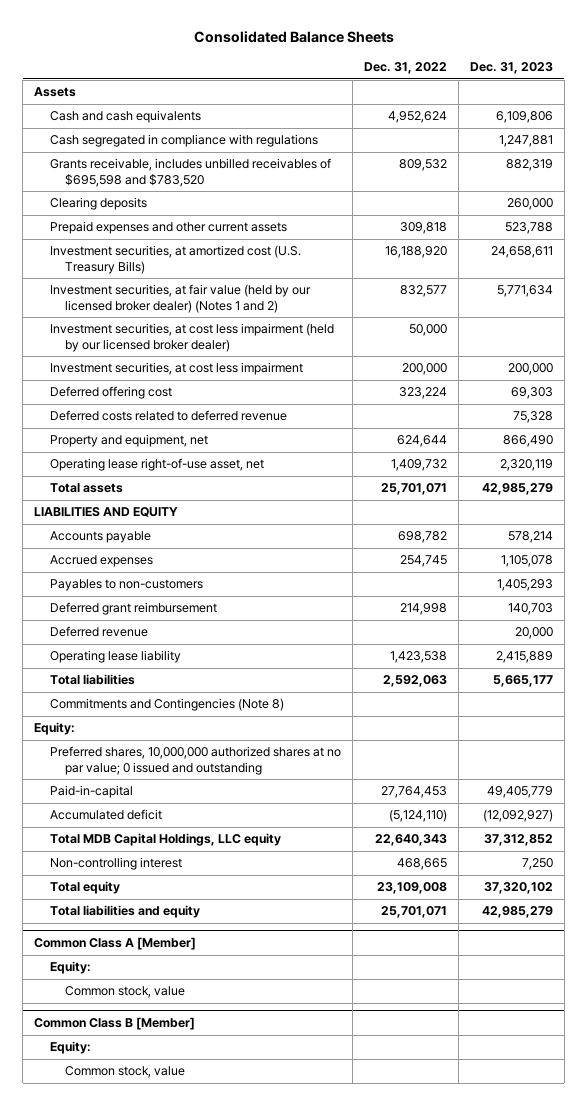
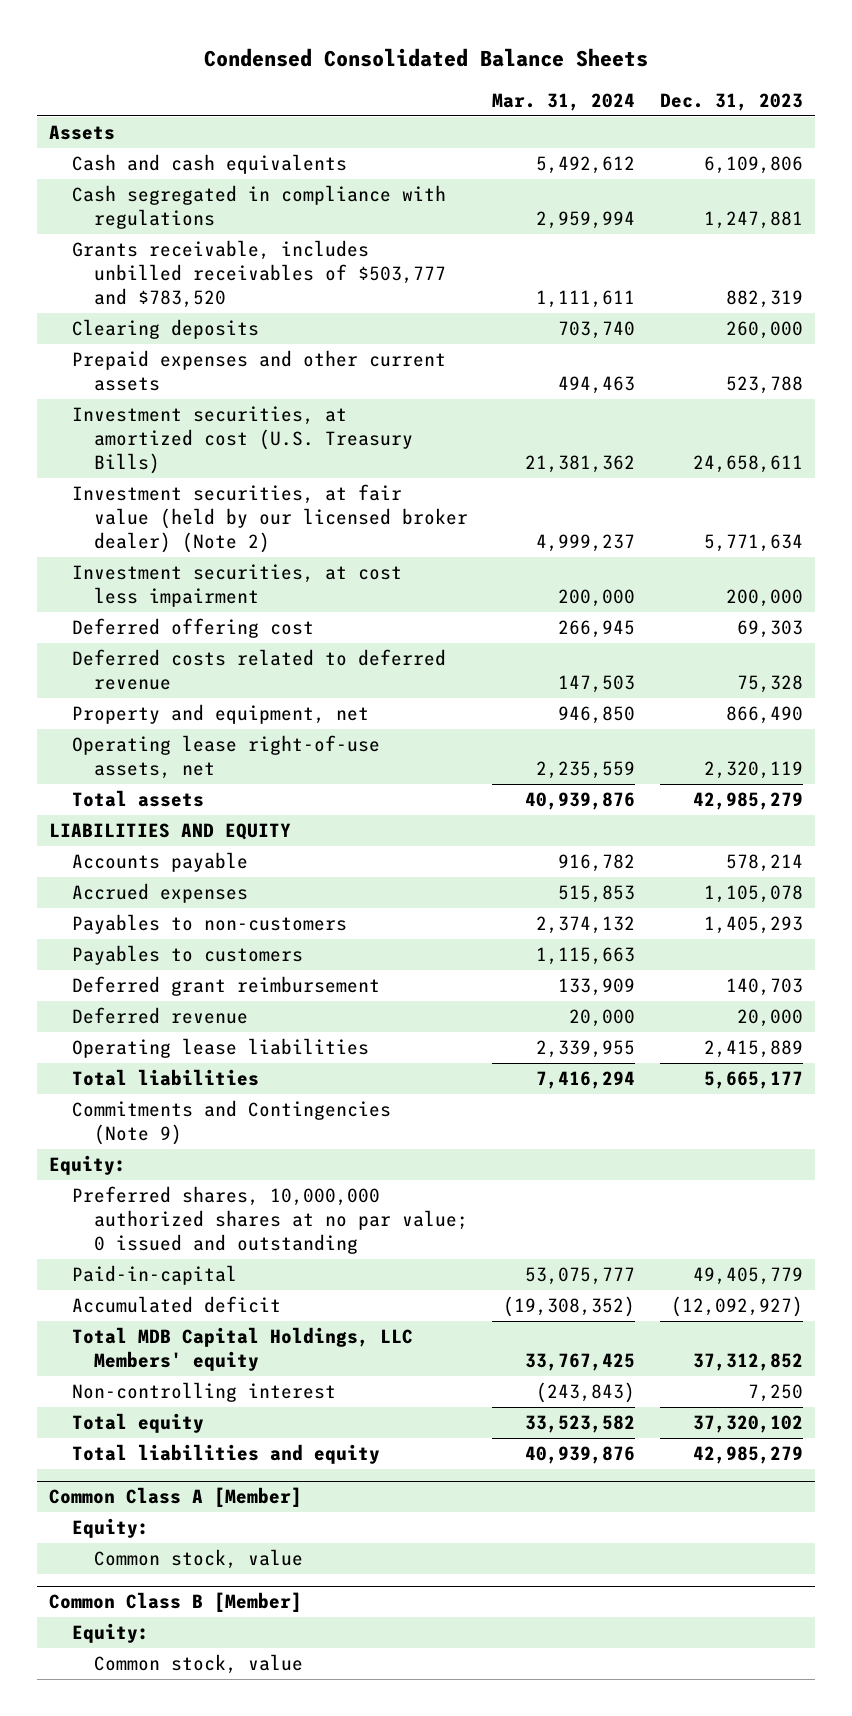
[193,31,394,44] Consolidated Balance Sheets -> [204,48,649,68] Condensed Consolidated Balance Sheets
[363,62,447,75] Dec. 31, 2022 -> none
none -> [492,92,636,111] Mar. 31, 2024
[49,158,331,187] Grants receivable, includes unbilled receivables of $695,598 and $783,520 -> [71,239,446,309] Grants receivable, includes unbilled receivables of $503,777 and $783,520
[49,323,334,352] Investment securities, at cost less impairment (held by our licensed broker dealer) -> none
[49,284,311,313] Investment securities, at fair value (held by our licensed broker dealer) (Notes 1 and 2) -> [71,483,468,554] Investment securities, at fair value (held by our licensed broker dealer) (Note 2)
[49,458,264,472] Operating lease right-of-use asset, net -> [71,734,380,780] Operating lease right-of-use assets, net
none -> [71,944,303,965] Payables to customers
[49,650,181,664] Operating lease liability -> [71,1037,369,1058] Operating lease liabilities
[49,698,284,712] Commitments and Contingencies (Note 8) -> [71,1099,391,1146] Commitments and Contingencies (Note 9)
[49,833,281,847] Total MDB Capital Holdings, LLC equity -> [71,1326,413,1372] Total MDB Capital Holdings, LLC Members' equity

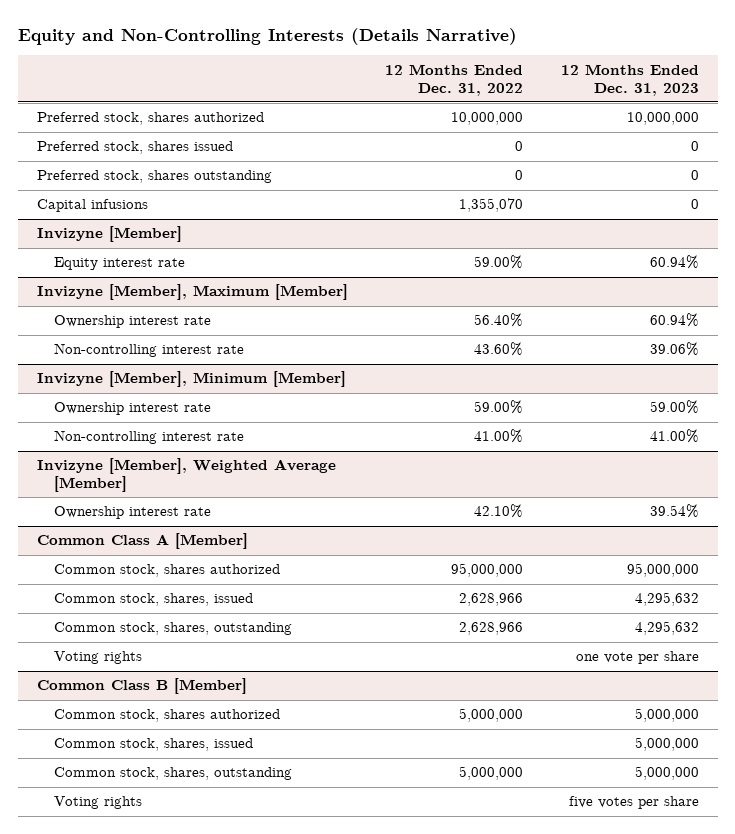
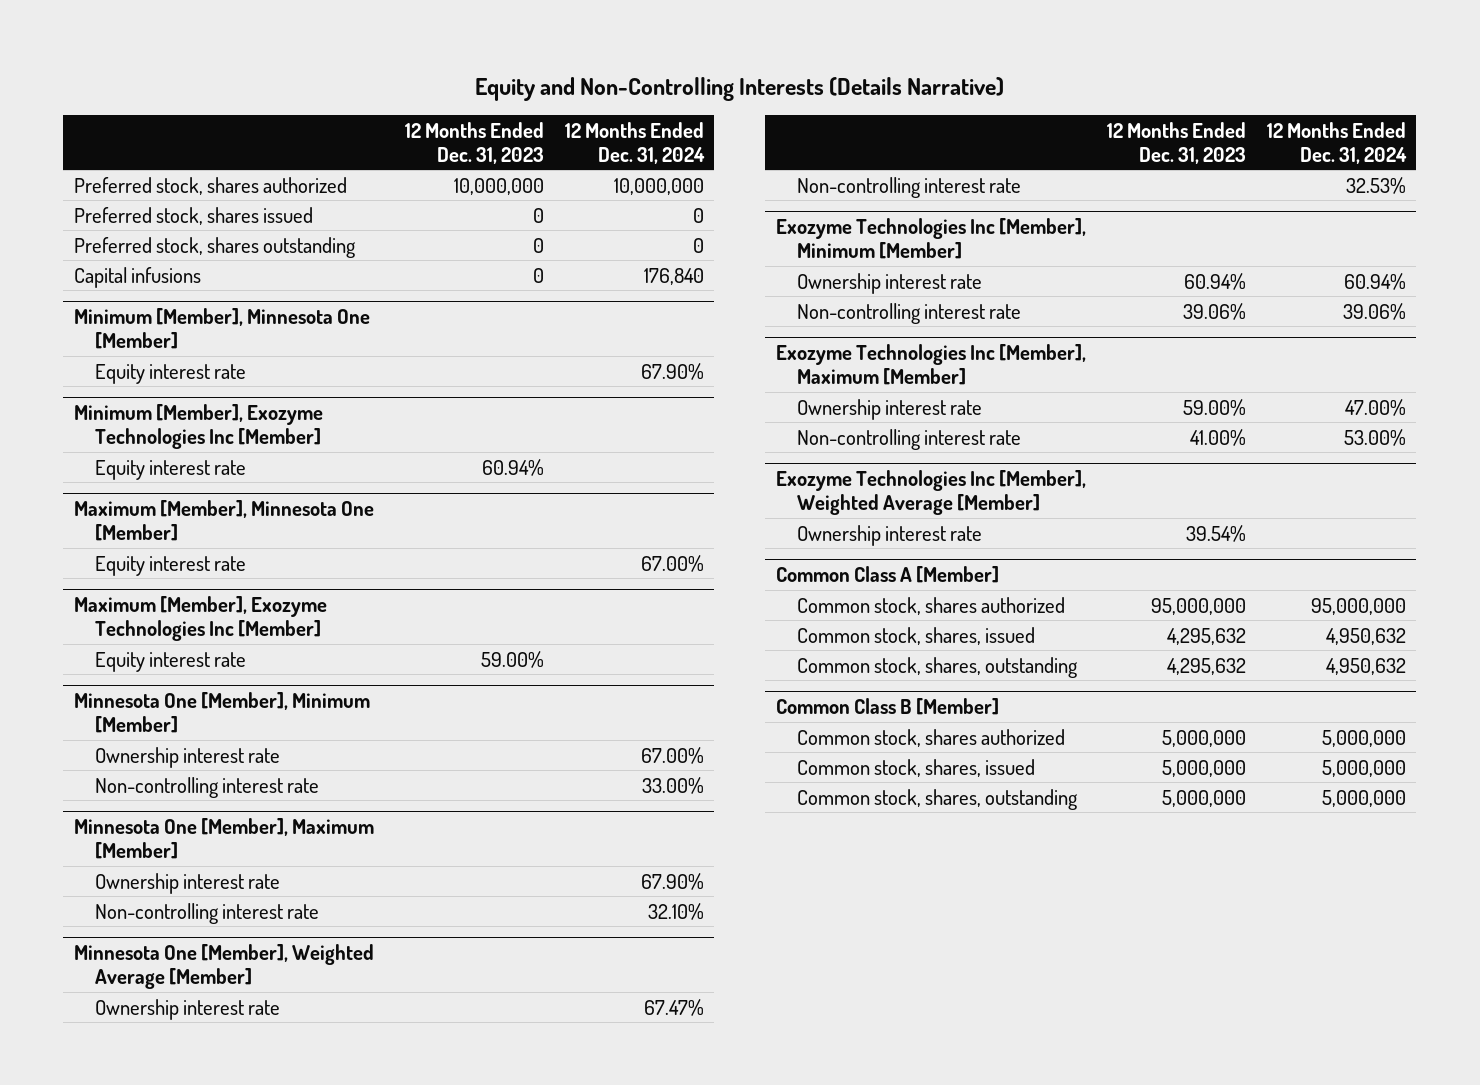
[385,63,524,96] 12 Months Ended Dec. 31, 2022 -> none
none -> [564,121,705,164] 12 Months Ended Dec. 31, 2024
[36,226,182,243] Invizyne [Member] -> none
none -> [73,308,370,349] Minimum [Member], Minnesota One [Member]
none -> [94,363,246,384] Equity interest rate
none -> [73,404,323,449] Minimum [Member], Exozyme Technologies Inc [Member]
[36,284,348,301] Invizyne [Member], Maximum [Member] -> none
none -> [73,500,374,541] Maximum [Member], Minnesota One [Member]
none -> [94,555,246,576] Equity interest rate
none -> [73,596,327,641] Maximum [Member], Exozyme Technologies Inc [Member]
none -> [94,651,246,672] Equity interest rate
none -> [73,692,370,733] Minnesota One [Member], Minimum [Member]
none -> [94,746,280,768] Ownership interest rate
none -> [94,776,319,798] Non-controlling interest rate
none -> [73,818,374,859] Minnesota One [Member], Maximum [Member]
none -> [94,872,280,894] Ownership interest rate
none -> [94,902,319,924] Non-controlling interest rate
none -> [73,944,374,989] Minnesota One [Member], Weighted Average [Member]
none -> [94,998,280,1020] Ownership interest rate
none -> [797,176,1022,198] Non-controlling interest rate
none -> [775,218,1086,259] Exozyme Technologies Inc [Member], Minimum [Member]
[36,371,346,388] Invizyne [Member], Minimum [Member] -> none
none -> [775,344,1086,385] Exozyme Technologies Inc [Member], Maximum [Member]
[36,458,336,493] Invizyne [Member], Weighted Average [Member] -> none
none -> [775,470,1086,515] Exozyme Technologies Inc [Member], Weighted Average [Member]
[54,651,143,665] Voting rights -> none
[54,796,143,810] Voting rights -> none

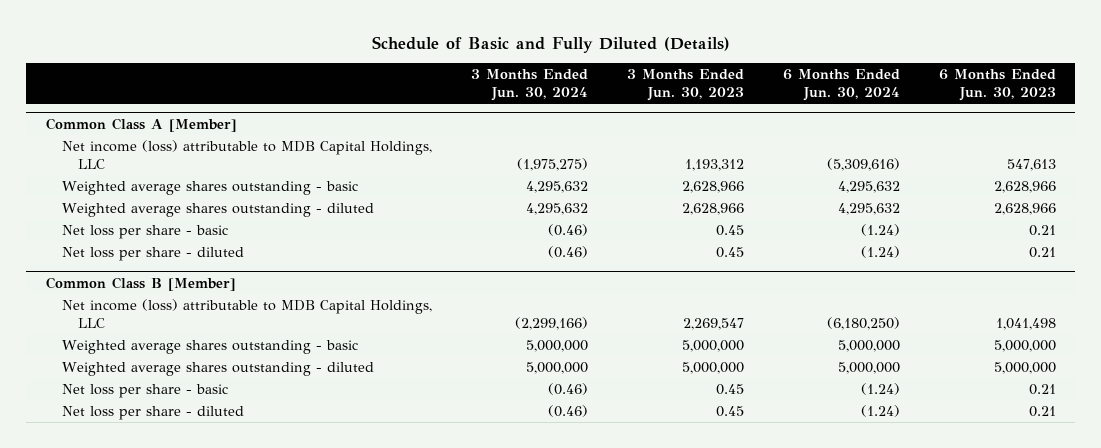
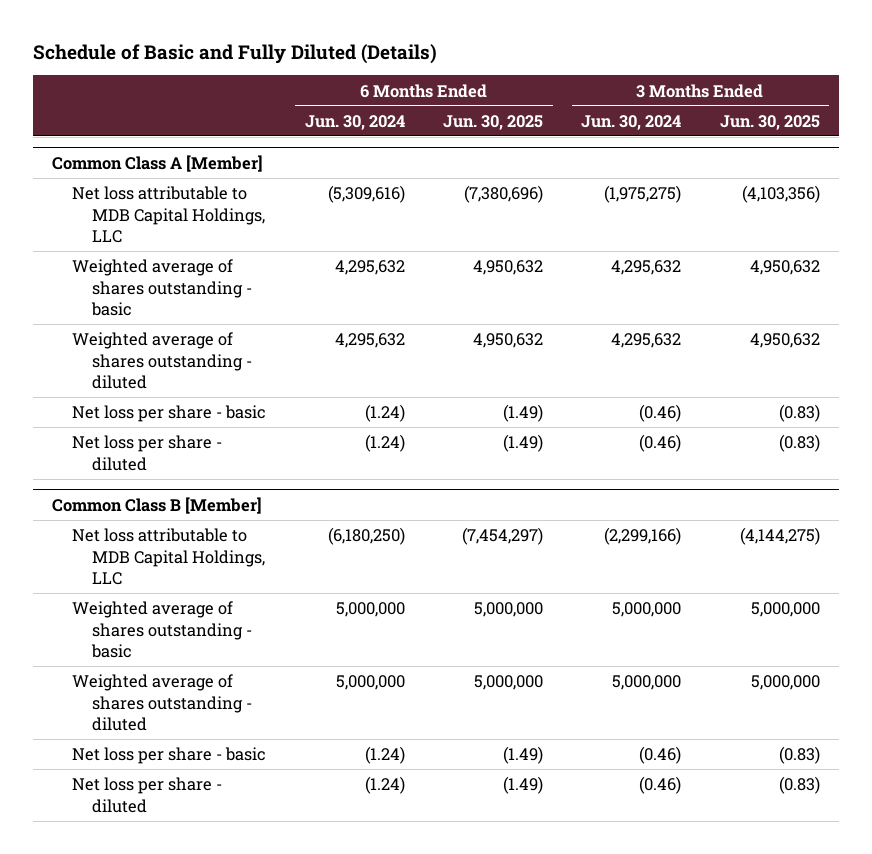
[626,69,744,102] 3 Months Ended Jun. 30, 2023 -> none
[938,69,1056,102] 6 Months Ended Jun. 30, 2023 -> none
none -> [442,114,543,130] Jun. 30, 2025
none -> [719,114,820,130] Jun. 30, 2025
[61,140,432,169] Net income (loss) attributable to MDB Capital Holdings, LLC -> [72,186,266,243] Net loss attributable to MDB Capital Holdings, LLC
[61,181,358,196] Weighted average shares outstanding - basic -> [72,259,253,316] Weighted average of shares outstanding - basic
[61,203,374,218] Weighted average shares outstanding - diluted -> [72,332,253,389] Weighted average of shares outstanding - diluted
[61,299,432,328] Net income (loss) attributable to MDB Capital Holdings, LLC -> [72,528,266,585] Net loss attributable to MDB Capital Holdings, LLC
[61,340,358,355] Weighted average shares outstanding - basic -> [72,601,253,658] Weighted average of shares outstanding - basic
[61,362,374,377] Weighted average shares outstanding - diluted -> [72,674,253,731] Weighted average of shares outstanding - diluted

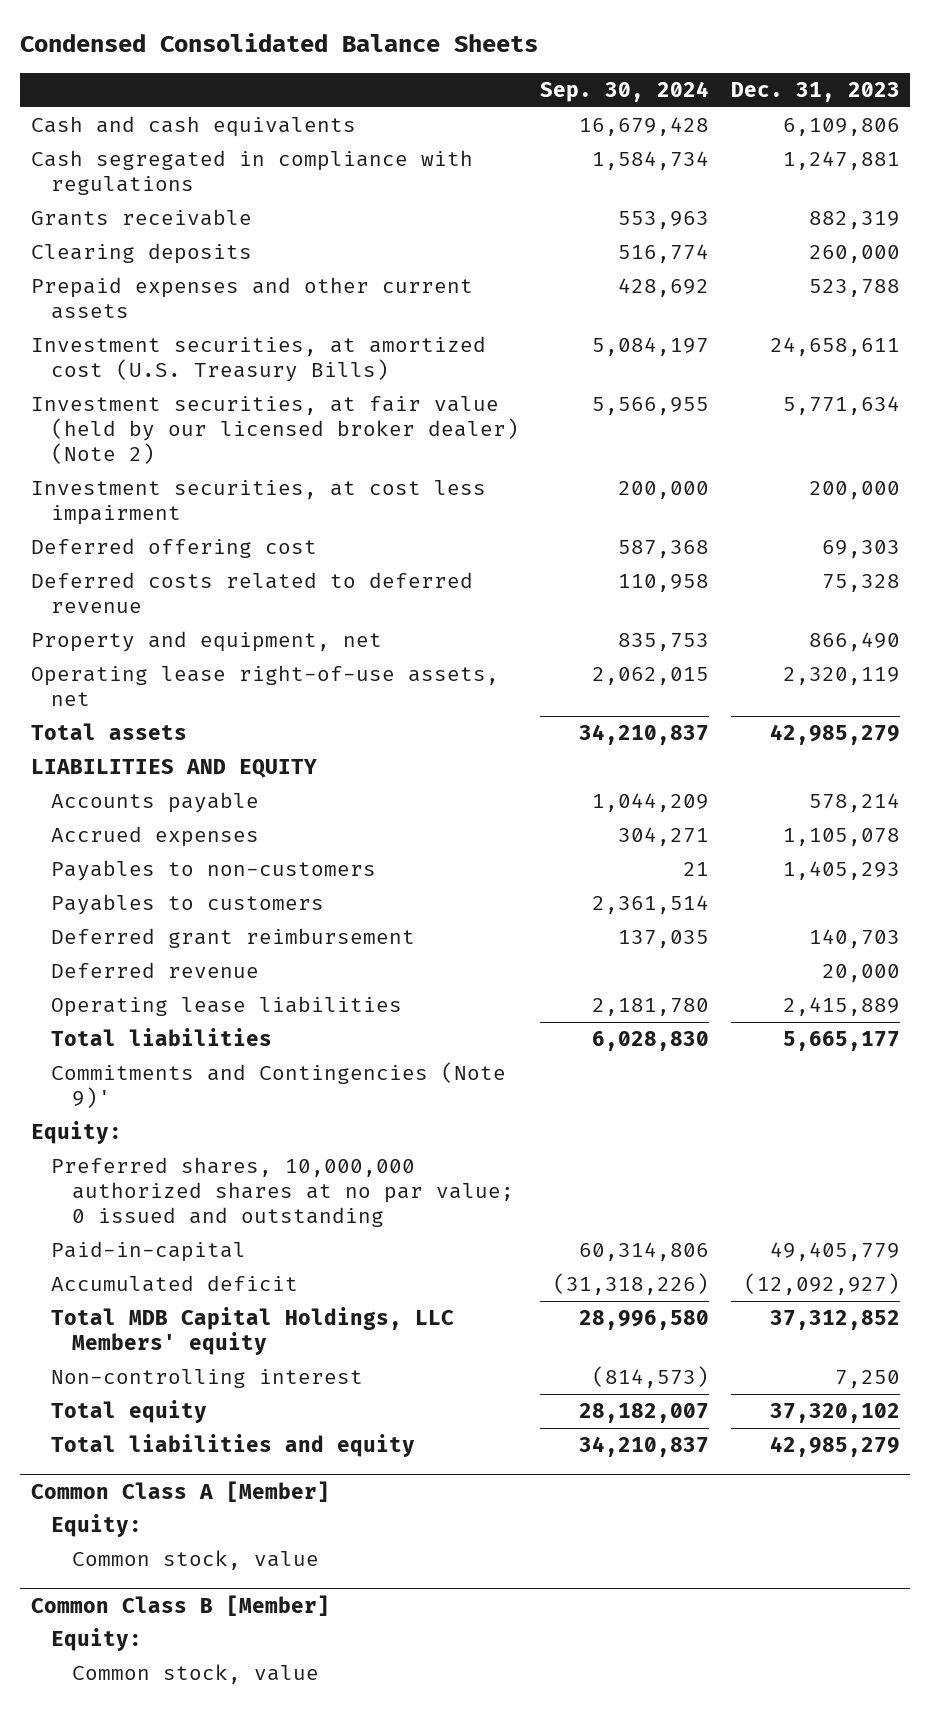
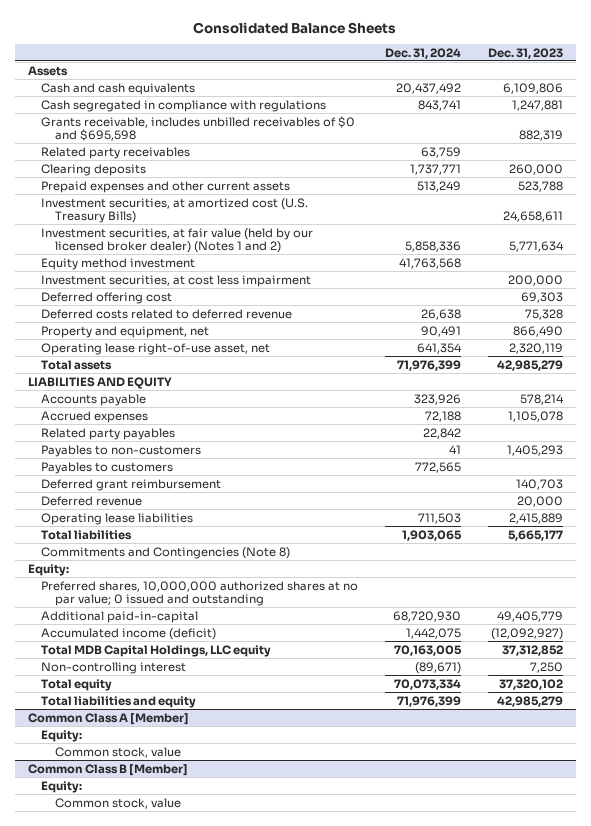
[20,33,539,53] Condensed Consolidated Balance Sheets -> [193,21,397,34] Consolidated Balance Sheets
[540,81,710,103] Sep. 30, 2024 -> none
none -> [385,47,462,59] Dec. 31, 2024
none -> [27,65,68,76] Assets
[30,209,252,227] Grants receivable -> [41,115,356,142] Grants receivable, includes unbilled receivables of $0 and $695,598
none -> [41,146,191,159] Related party receivables
[30,396,520,464] Investment securities, at fair value (held by our licensed broker dealer) (Note 2) -> [41,227,314,254] Investment securities, at fair value (held by our licensed broker dealer) (Notes 1 and 2)
none -> [41,257,196,270] Equity method investment
[30,665,499,706] Operating lease right-of-use assets, net -> [41,342,271,355] Operating lease right-of-use asset, net
none -> [41,427,176,440] Related party payables
[51,1062,507,1108] Commitments and Contingencies (Note 9)' -> [41,546,291,559] Commitments and Contingencies (Note 8)
[51,1241,247,1263] Paid-in-capital -> [41,610,199,623] Additional paid-in-capital
[51,1275,299,1293] Accumulated deficit -> [41,627,217,640] Accumulated income (deficit)
[51,1307,455,1355] Total MDB Capital Holdings, LLC Members' equity -> [41,644,272,657] Total MDB Capital Holdings, LLC equity

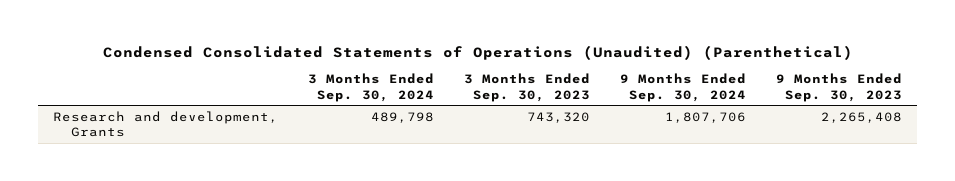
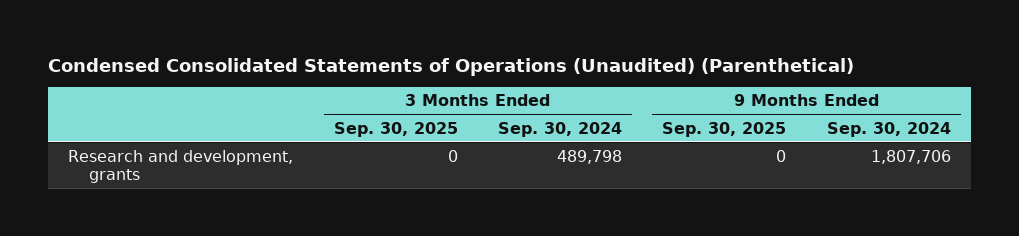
[464,73,591,102] 3 Months Ended Sep. 30, 2023 -> none
[776,73,903,102] 9 Months Ended Sep. 30, 2023 -> none
none -> [333,121,458,137] Sep. 30, 2025
none -> [662,121,787,137] Sep. 30, 2025
[53,110,279,138] Research and development, Grants -> [68,150,294,184] Research and development, grants

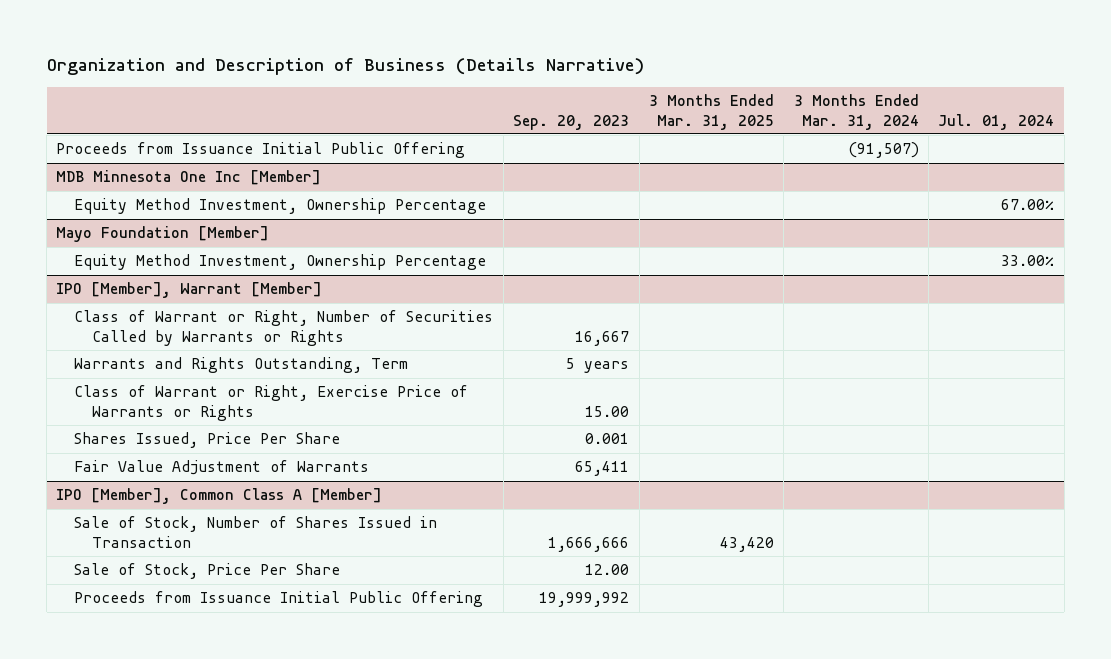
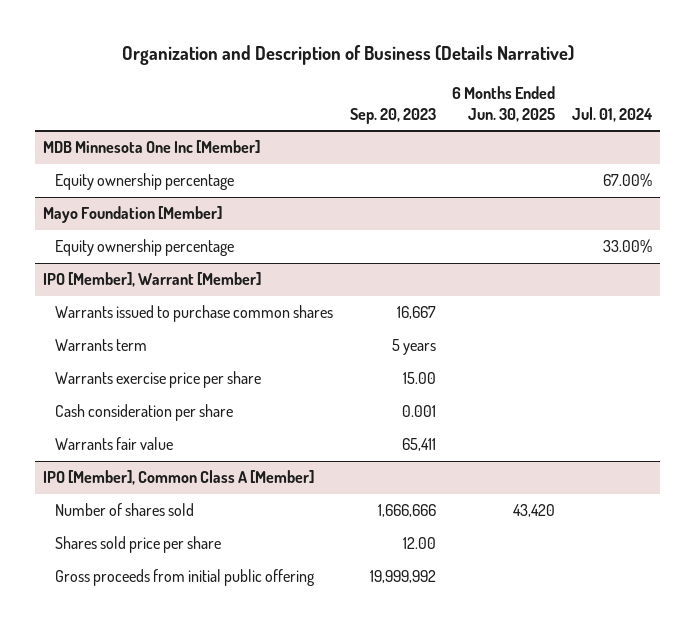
[648,93,774,130] 3 Months Ended Mar. 31, 2025 -> none
[793,93,919,130] 3 Months Ended Mar. 31, 2024 -> none
none -> [452,85,556,122] 6 Months Ended Jun. 30, 2025
[56,142,466,159] Proceeds from Issuance Initial Public Offering -> none
[74,198,487,215] Equity Method Investment, Ownership Percentage -> [55,173,235,191] Equity ownership percentage
[74,254,487,271] Equity Method Investment, Ownership Percentage -> [55,239,235,257] Equity ownership percentage
[74,310,494,346] Class of Warrant or Right, Number of Securities Called by Warrants or Rights -> [55,305,334,323] Warrants issued to purchase common shares
[74,357,409,374] Warrants and Rights Outstanding, Term -> [55,339,148,352] Warrants term
[74,385,469,421] Class of Warrant or Right, Exercise Price of Warrants or Rights -> [55,371,262,389] Warrants exercise price per share
[74,432,341,449] Shares Issued, Price Per Share -> [55,404,234,422] Cash consideration per share
[74,460,370,476] Fair Value Adjustment of Warrants -> [55,437,174,451] Warrants fair value
[74,516,438,548] Sale of Stock, Number of Shares Issued in Transaction -> [55,503,195,517] Number of shares sold
[74,563,341,580] Sale of Stock, Price Per Share -> [55,536,222,554] Shares sold price per share
[74,591,484,608] Proceeds from Issuance Initial Public Offering -> [55,569,316,587] Gross proceeds from initial public offering

